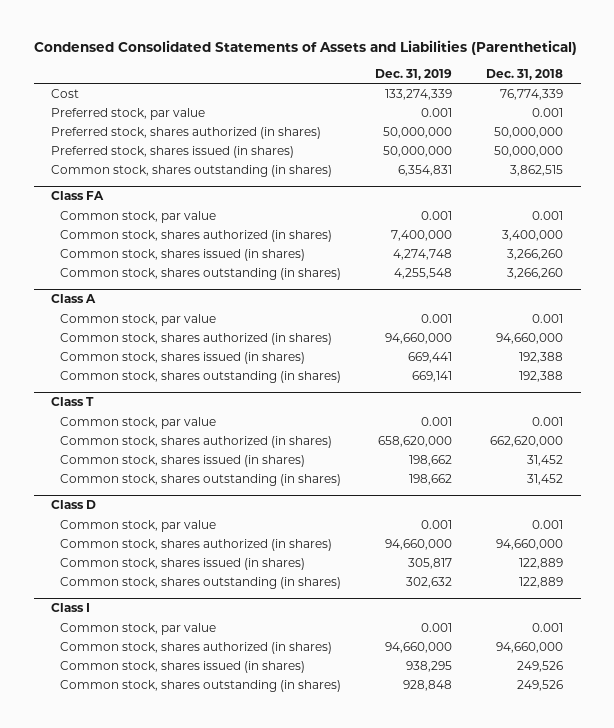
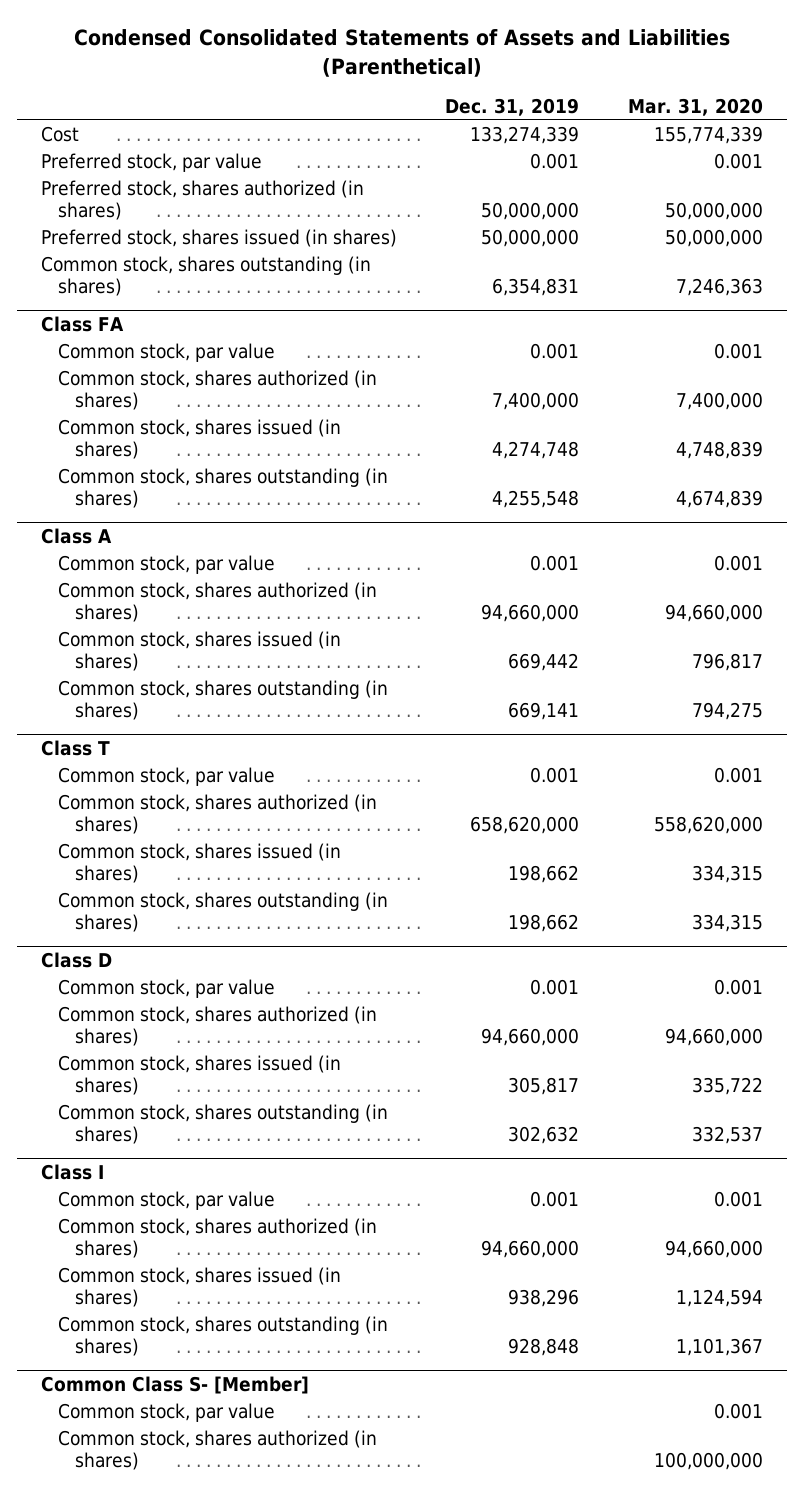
[486,68,564,80] Dec. 31, 2018 -> none
none -> [627,97,763,116] Mar. 31, 2020
[408,351,453,363] 669,441 -> [508,653,580,672] 669,442
[406,660,453,672] 938,295 -> [508,1289,580,1308] 938,296
none -> [40,1376,309,1395] Common Class S- [Member]
none -> [57,1403,275,1423] Common stock, par value
none -> [57,1430,377,1471] Common stock, shares authorized (in shares)

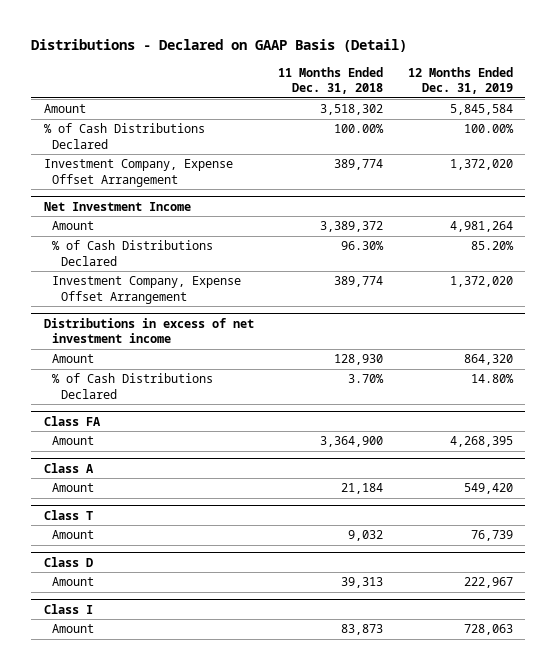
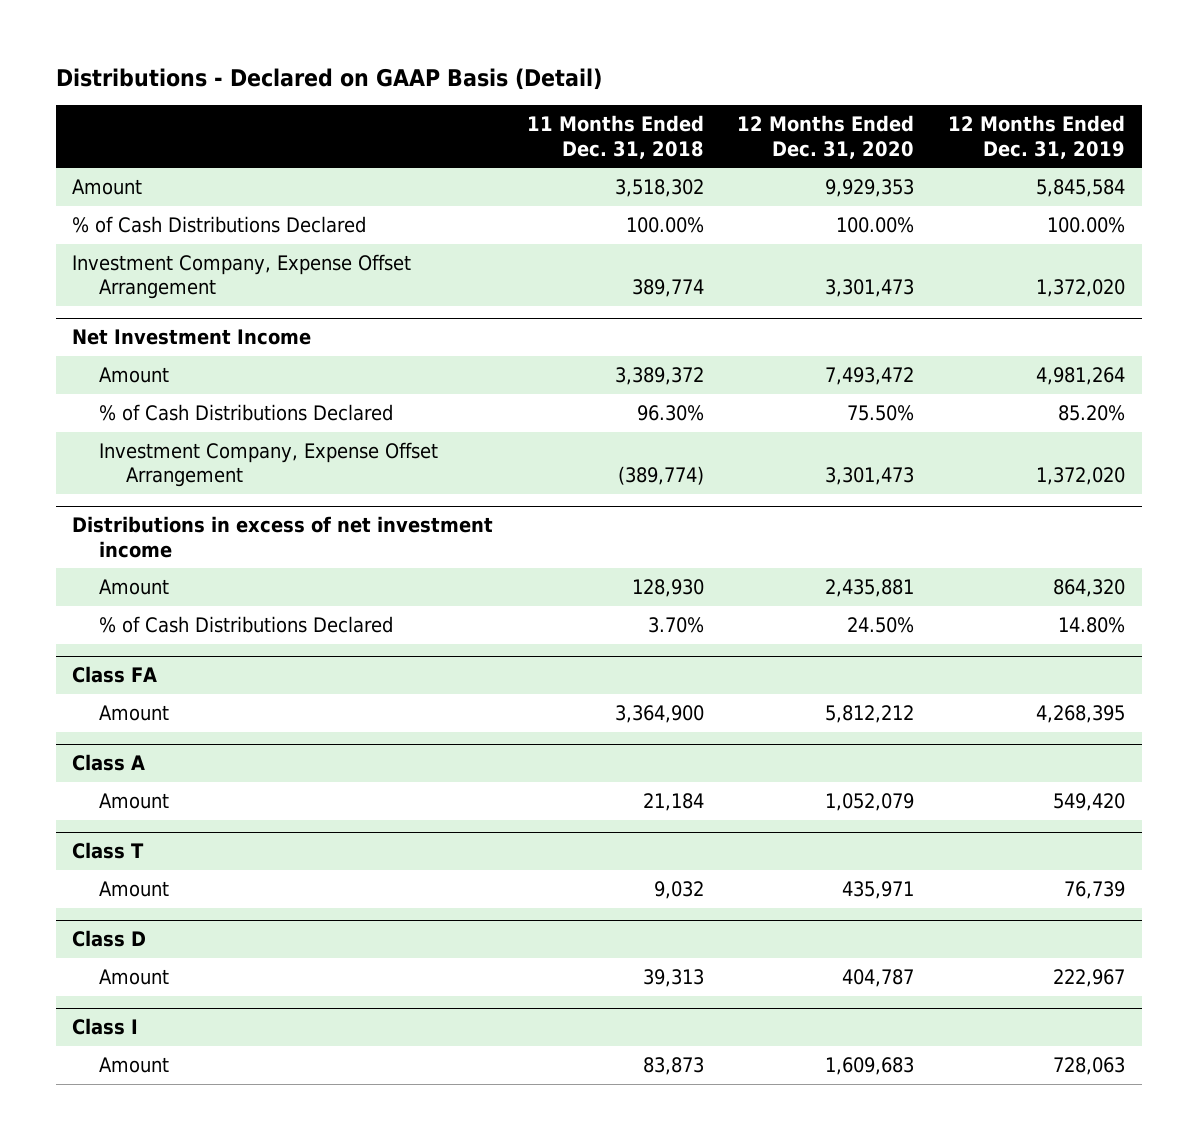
none -> [737,115,915,159] 12 Months Ended Dec. 31, 2020
[334,276,384,288] 389,774 -> [617,466,704,486] (389,774)

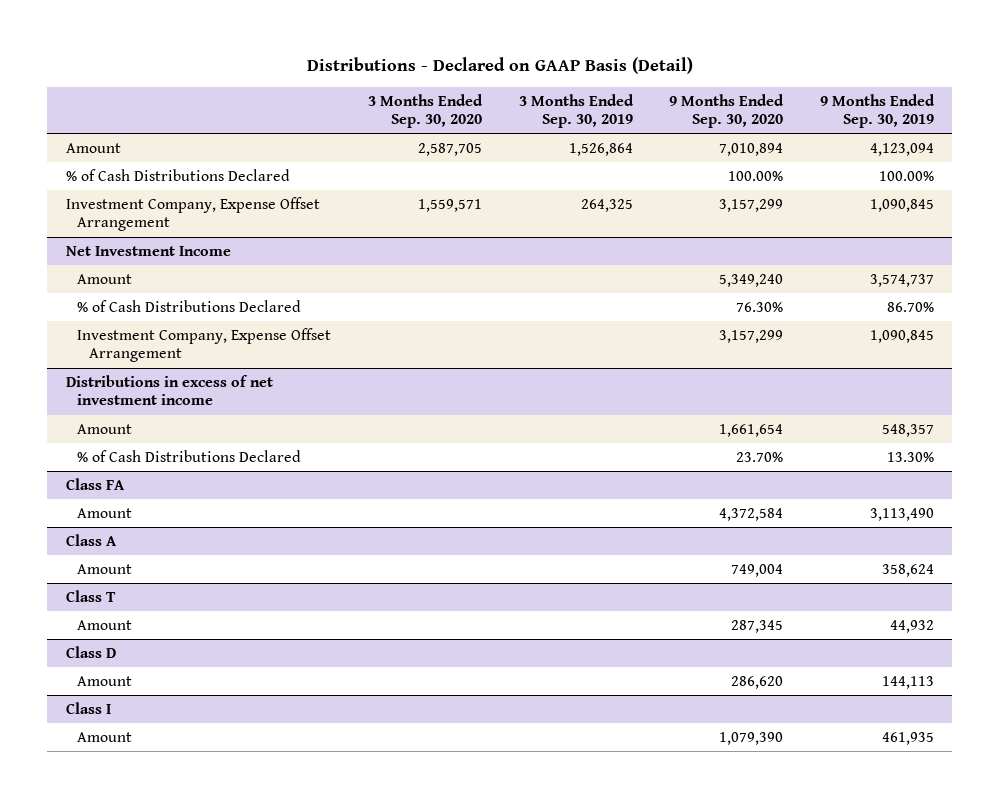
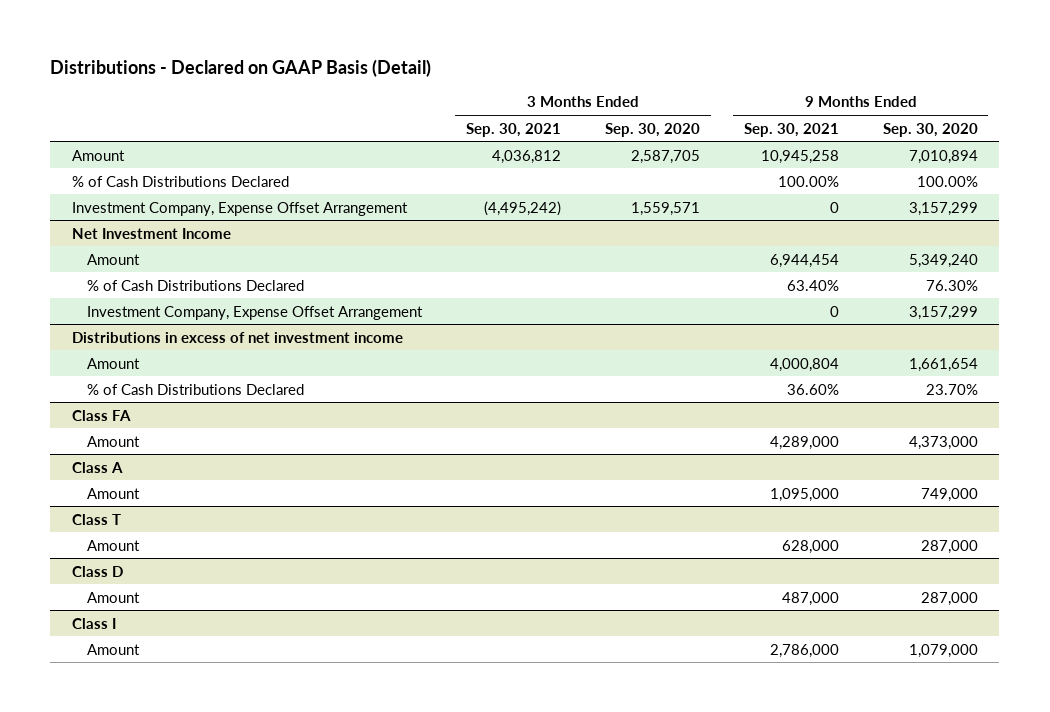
[518,93,634,128] 3 Months Ended Sep. 30, 2019 -> none
[819,93,935,128] 9 Months Ended Sep. 30, 2019 -> none
none -> [466,122,562,137] Sep. 30, 2021
none -> [743,122,839,137] Sep. 30, 2021
[719,508,784,522] 4,372,584 -> [908,435,978,450] 4,373,000
[731,564,784,578] 749,004 -> [920,487,978,502] 749,000
[731,620,784,634] 287,345 -> [920,539,978,554] 287,000
[731,676,784,690] 286,620 -> [920,591,978,606] 287,000
[719,732,784,746] 1,079,390 -> [908,643,978,658] 1,079,000

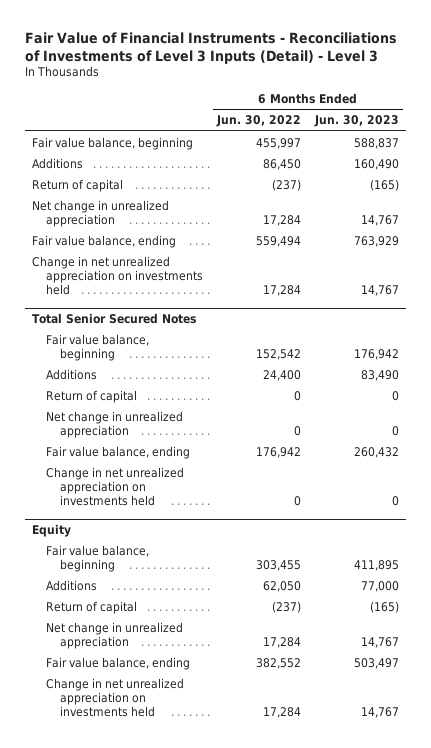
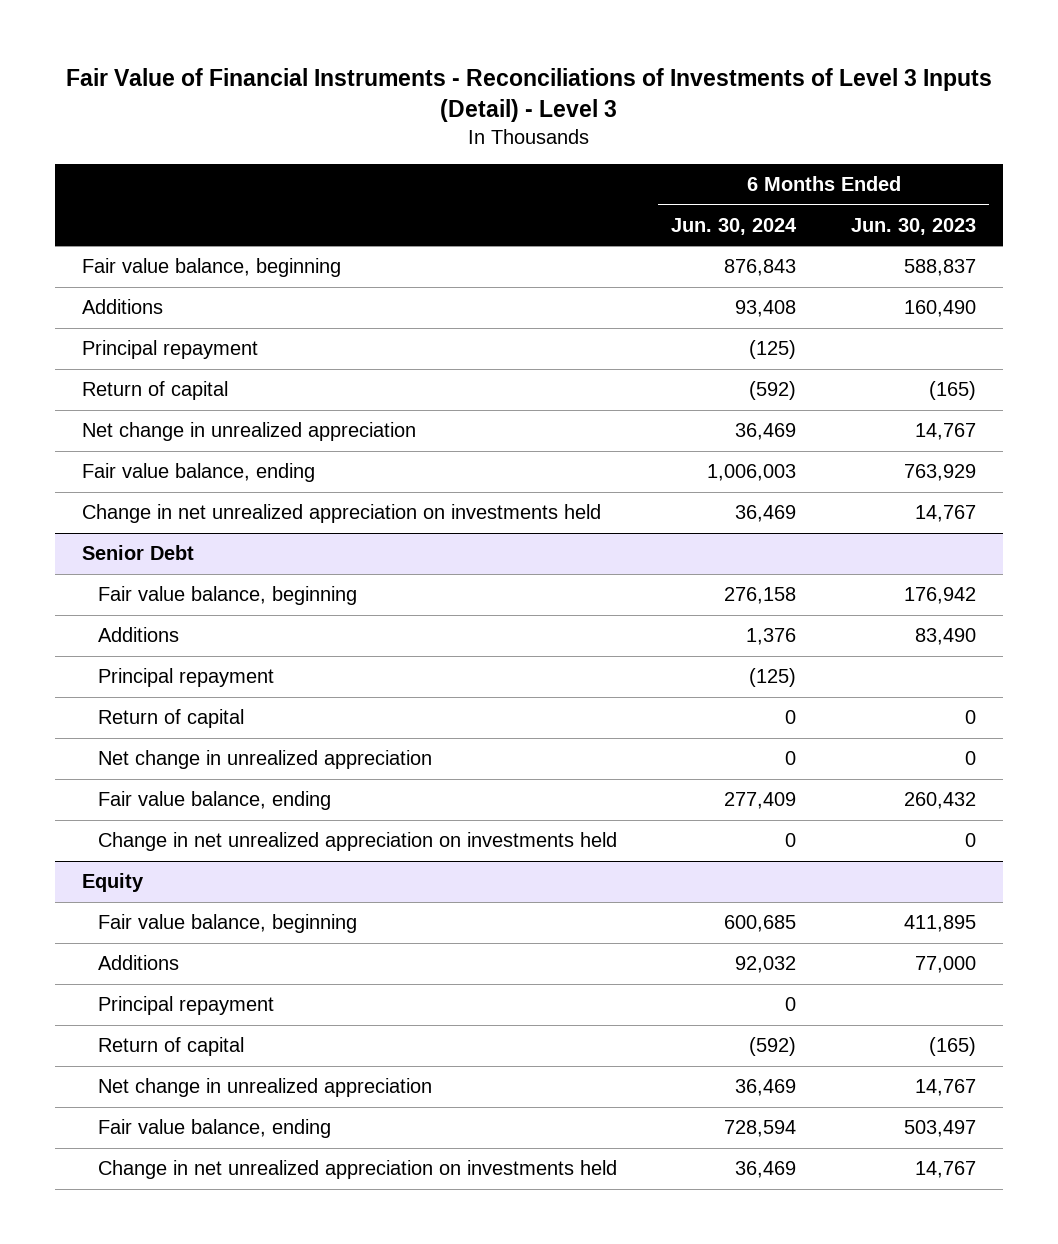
[215,115,301,128] Jun. 30, 2022 -> none
none -> [671,217,798,235] Jun. 30, 2024
none -> [82,340,259,360] Principal repayment
[31,312,196,324] Total Senior Secured Notes -> [82,545,195,561] Senior Debt
none -> [98,668,275,688] Principal repayment
none -> [98,996,275,1016] Principal repayment

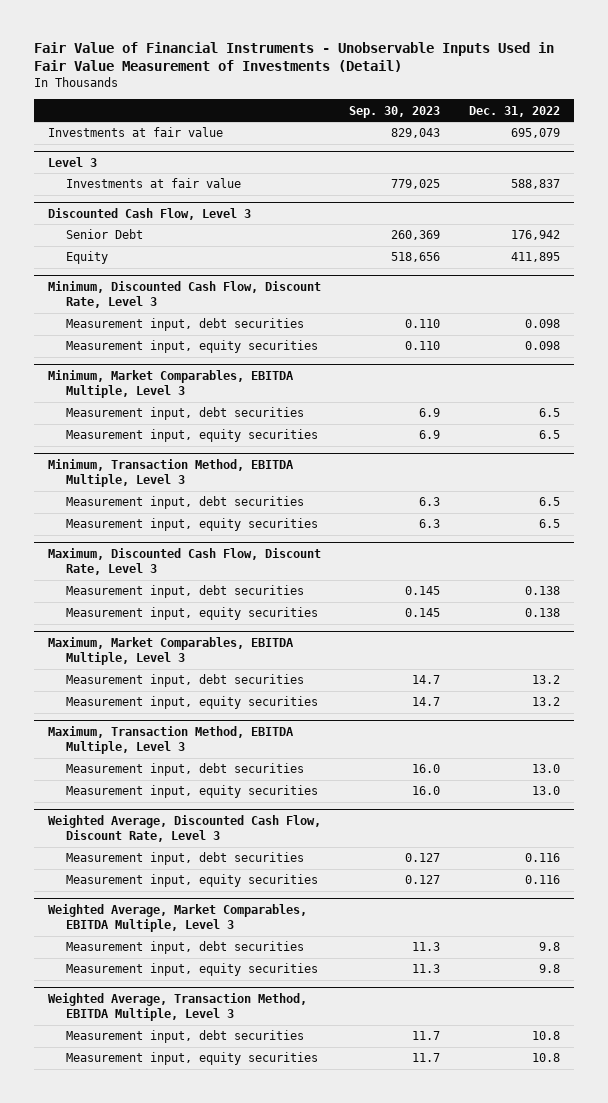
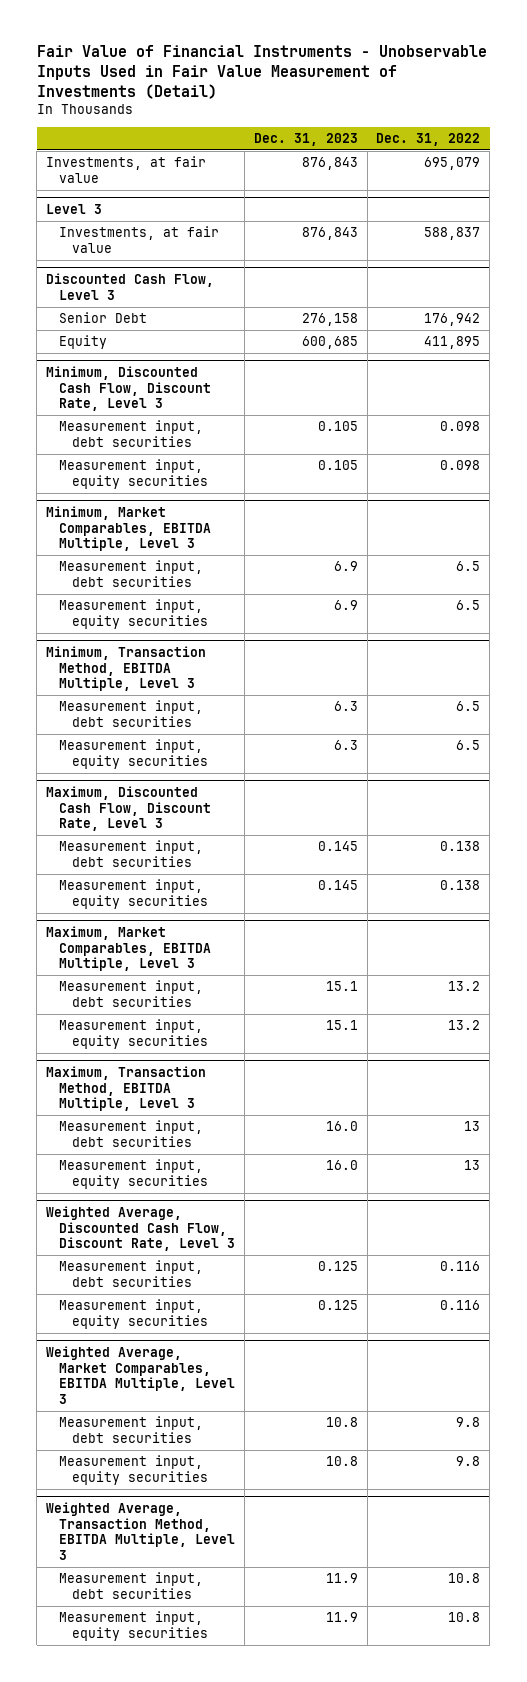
[349,105,441,118] Sep. 30, 2023 -> none
none -> [253,132,358,146] Dec. 31, 2023
[48,127,224,138] Investments at fair value -> [46,156,207,183] Investments, at fair value
[65,178,241,189] Investments at fair value -> [59,226,220,253] Investments, at fair value
[531,764,560,774] 13.0 -> [464,1121,481,1132] 13
[531,786,560,796] 13.0 -> [464,1160,481,1171] 13

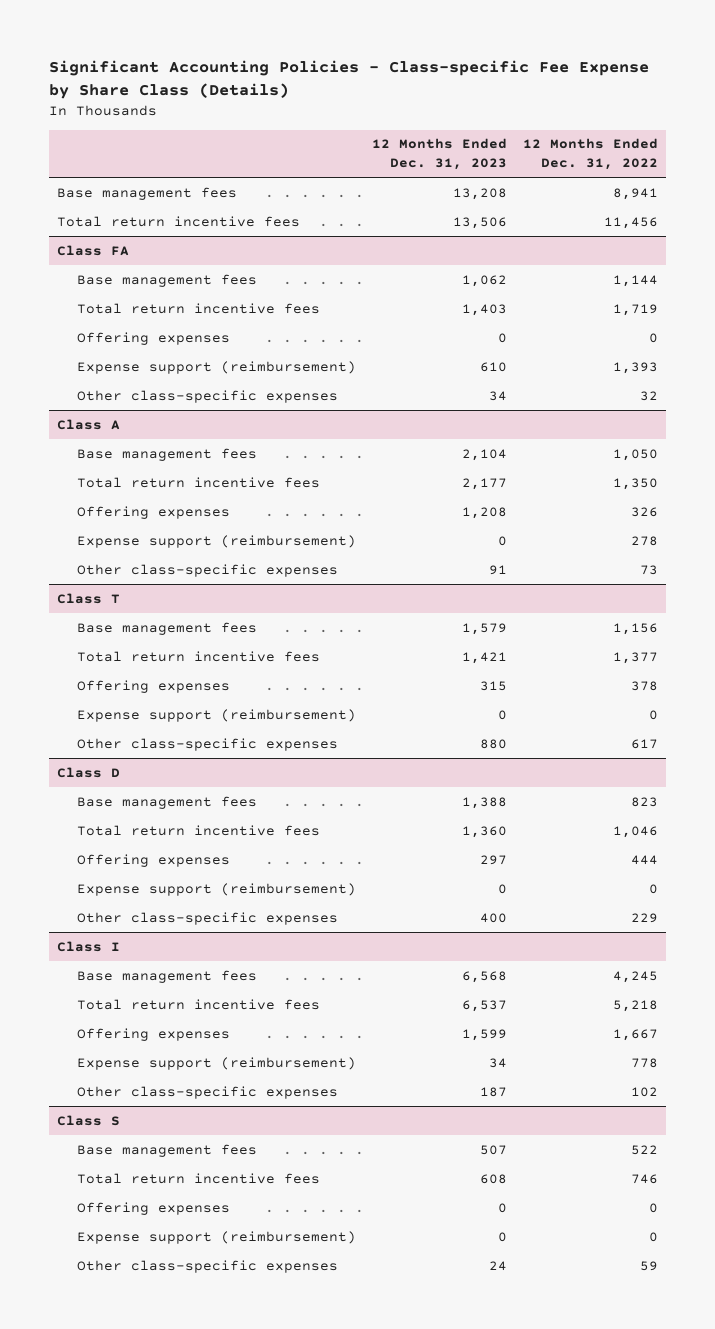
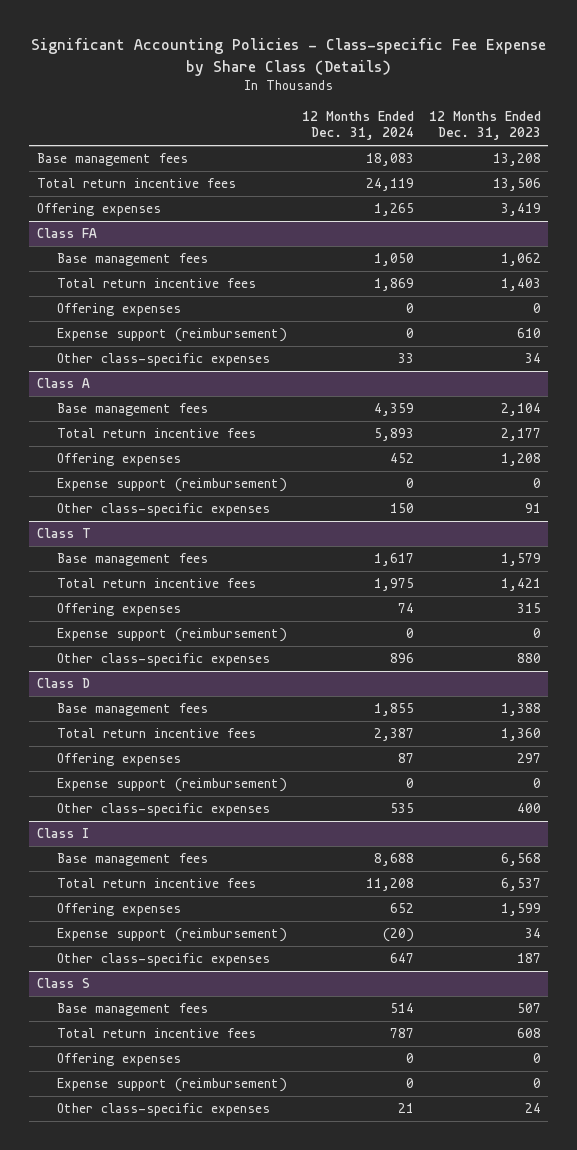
[522,138,658,170] 12 Months Ended Dec. 31, 2022 -> none
none -> [301,111,414,141] 12 Months Ended Dec. 31, 2024
none -> [36,203,161,217] Offering expenses

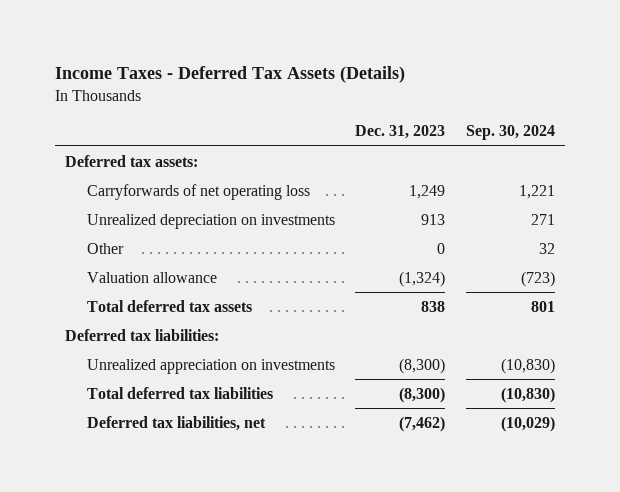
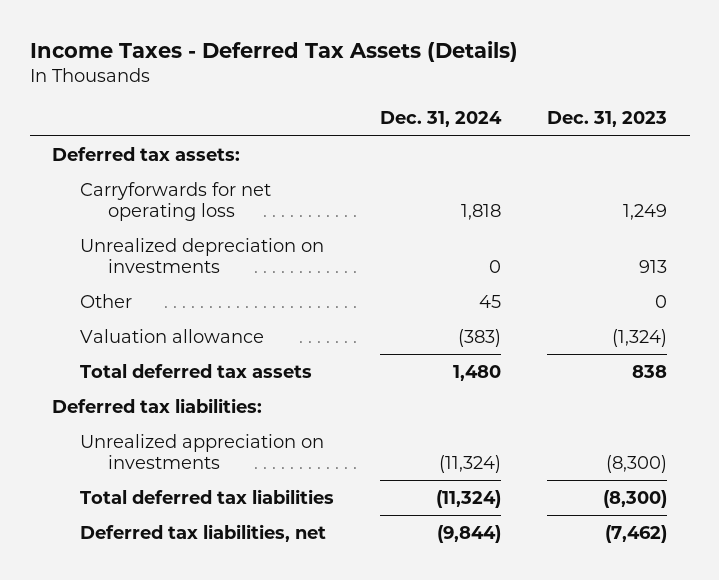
[465,125,555,141] Sep. 30, 2024 -> none
none -> [380,111,503,128] Dec. 31, 2024
[86,183,310,200] Carryforwards of net operating loss -> [80,181,272,221] Carryforwards for net operating loss

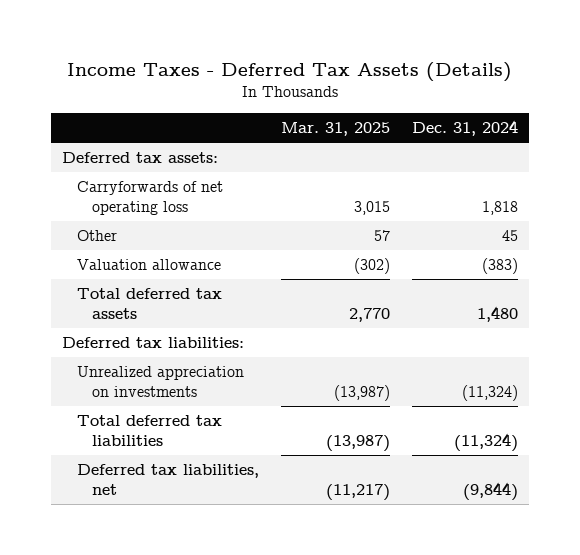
[546,111,667,128] Dec. 31, 2023 -> none
none -> [281,122,391,137] Mar. 31, 2025
[80,237,325,273] Unrealized depreciation on investments -> none
[80,181,272,221] Carryforwards for net operating loss -> [77,180,224,216] Carryforwards of net operating loss

